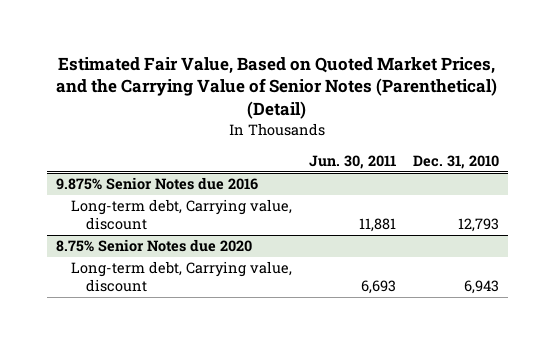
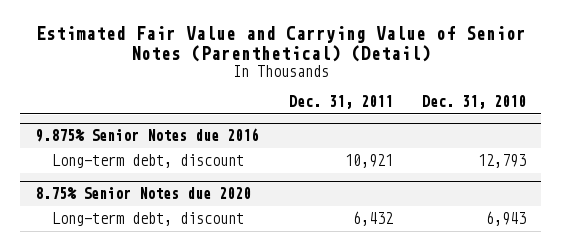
[56,56,498,120] Estimated Fair Value, Based on Quoted Market Prices, and the Carrying Value of Senior Notes (Parenthetical) (Detail) -> [35,25,526,62] Estimated Fair Value and Carrying Value of Senior Notes (Parenthetical) (Detail)
[308,154,396,169] Jun. 30, 2011 -> none
none -> [288,95,393,110] Dec. 31, 2011
[70,199,292,230] Long-term debt, Carrying value, discount -> [51,154,244,169] Long-term debt, discount
[70,261,292,292] Long-term debt, Carrying value, discount -> [51,212,244,227] Long-term debt, discount

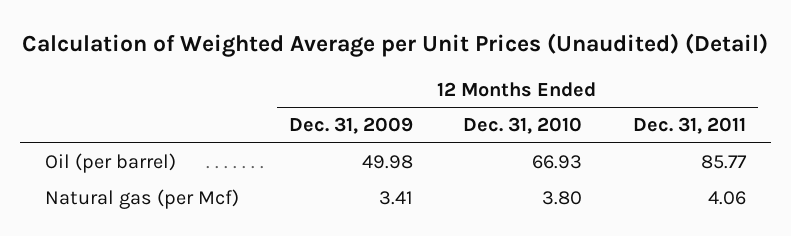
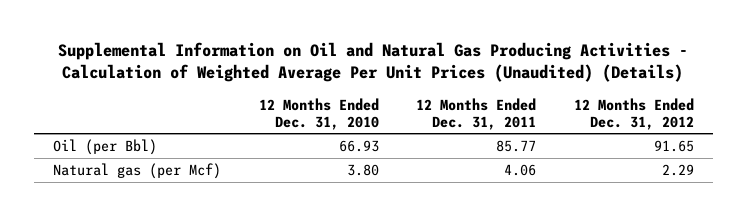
[22,33,769,58] Calculation of Weighted Average per Unit Prices (Unaudited) (Detail) -> [58,42,689,83] Supplemental Information on Oil and Natural Gas Producing Activities - Calculation of Weighted Average Per Unit Prices (Unaudited) (Details)
[289,117,414,135] Dec. 31, 2009 -> none
none -> [574,97,695,130] 12 Months Ended Dec. 31, 2012
[45,153,177,174] Oil (per barrel) -> [52,138,157,155] Oil (per Bbl)

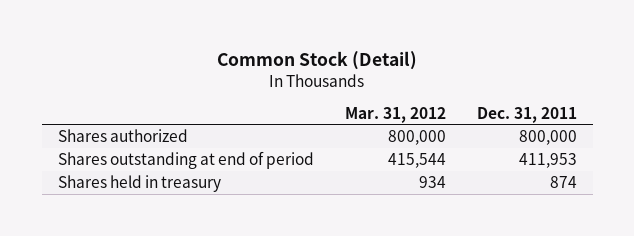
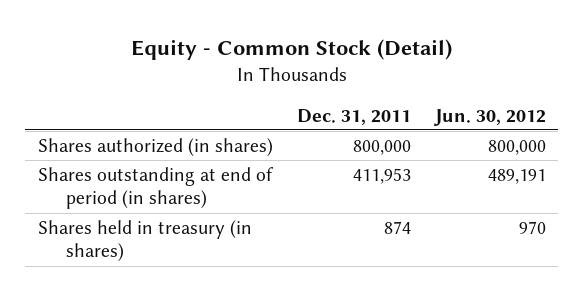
[217,50,418,70] Common Stock (Detail) -> [130,39,452,61] Equity - Common Stock (Detail)
[344,106,446,123] Mar. 31, 2012 -> none
none -> [434,108,547,126] Jun. 30, 2012
[57,128,188,142] Shares authorized -> [37,137,273,156] Shares authorized (in shares)
[57,150,314,169] Shares outstanding at end of period -> [37,166,274,210] Shares outstanding at end of period (in shares)
[57,174,221,192] Shares held in treasury -> [37,219,252,262] Shares held in treasury (in shares)

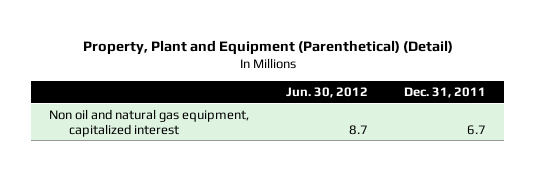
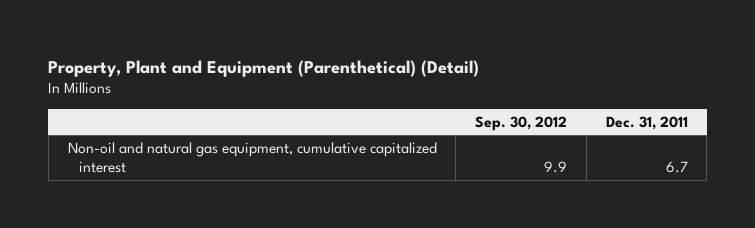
[285,86,368,98] Jun. 30, 2012 -> none
none -> [475,115,568,131] Sep. 30, 2012
[49,108,250,137] Non oil and natural gas equipment, capitalized interest -> [67,141,437,174] Non-oil and natural gas equipment, cumulative capitalized interest

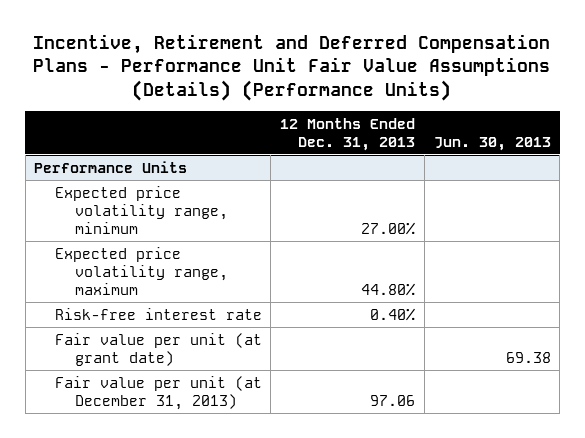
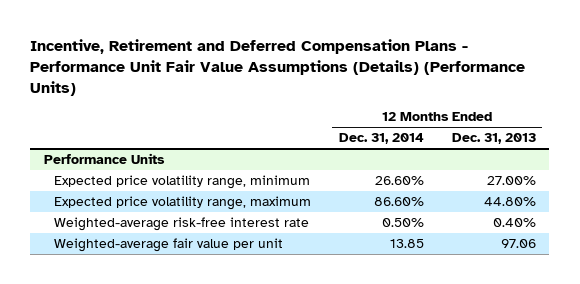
[433,136,551,151] Jun. 30, 2013 -> none
none -> [338,133,424,145] Dec. 31, 2014
[54,332,262,366] Fair value per unit (at grant date) -> none
[54,307,262,320] Risk-free interest rate -> [54,216,310,231] Weighted-average risk-free interest rate
[54,375,262,410] Fair value per unit (at December 31, 2013) -> [54,237,284,252] Weighted-average fair value per unit

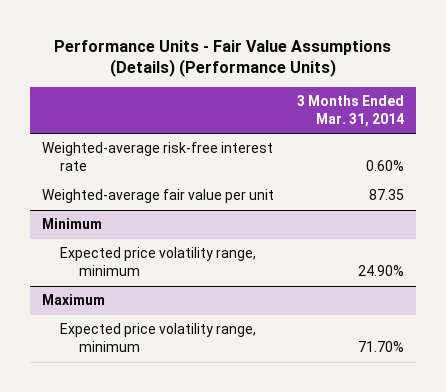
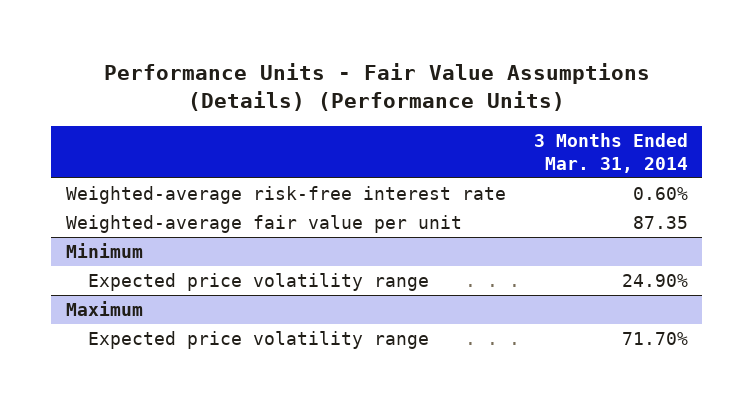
[60,247,257,277] Expected price volatility range, minimum -> [88,273,430,292] Expected price volatility range
[60,323,257,353] Expected price volatility range, minimum -> [88,331,430,350] Expected price volatility range

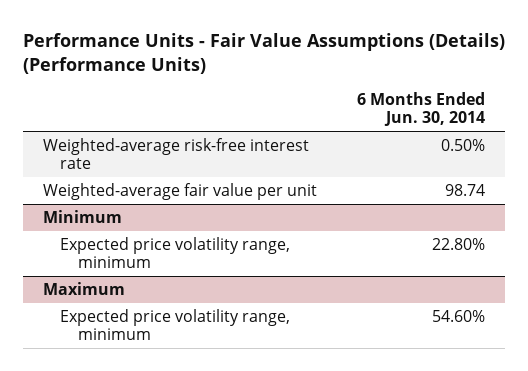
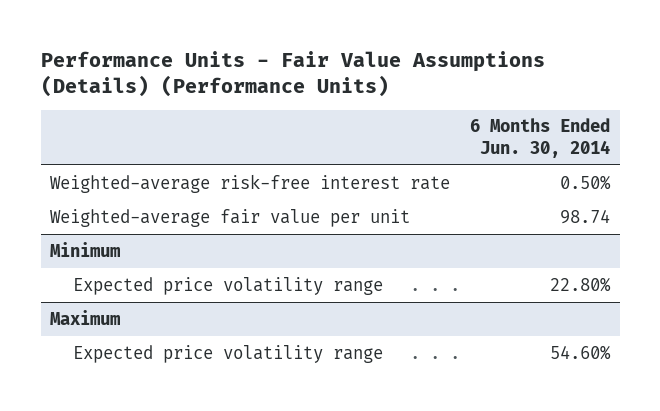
[60,237,291,269] Expected price volatility range, minimum -> [73,276,384,295] Expected price volatility range
[60,309,291,341] Expected price volatility range, minimum -> [73,344,384,363] Expected price volatility range

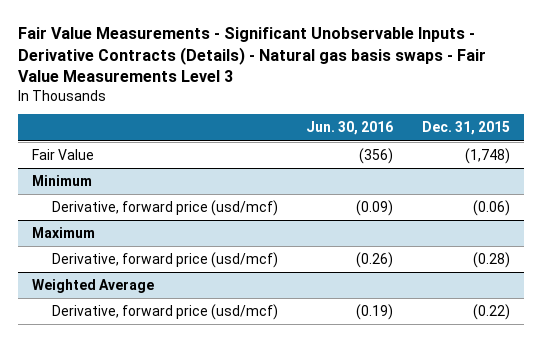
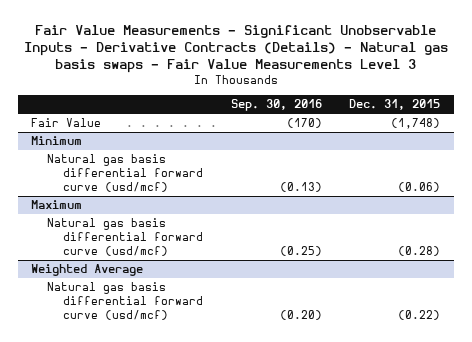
[306,121,394,136] Jun. 30, 2016 -> none
none -> [230,99,322,112] Sep. 30, 2016
[52,200,279,217] Derivative, forward price (usd/mcf) -> [47,154,204,193] Natural gas basis differential forward curve (usd/mcf)
[52,252,279,269] Derivative, forward price (usd/mcf) -> [47,218,204,257] Natural gas basis differential forward curve (usd/mcf)
[52,304,279,321] Derivative, forward price (usd/mcf) -> [47,282,204,321] Natural gas basis differential forward curve (usd/mcf)

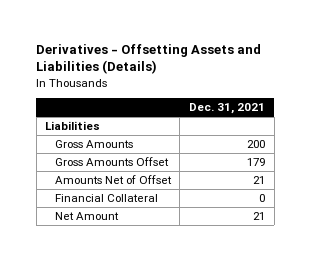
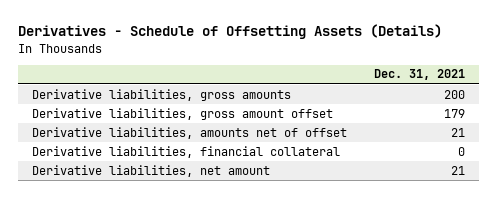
[36,43,262,75] Derivatives - Offsetting Assets and Liabilities (Details) -> [17,24,442,40] Derivatives - Schedule of Offsetting Assets (Details)
[45,121,101,131] Liabilities -> none
[54,140,133,149] Gross Amounts -> [31,88,291,101] Derivative liabilities, gross amounts
[54,157,169,167] Gross Amounts Offset -> [31,107,333,120] Derivative liabilities, gross amount offset
[54,175,172,185] Amounts Net of Offset -> [31,126,347,139] Derivative liabilities, amounts net of offset
[54,194,158,203] Financial Collateral -> [31,145,340,158] Derivative liabilities, financial collateral
[54,212,119,221] Net Amount -> [31,164,270,177] Derivative liabilities, net amount

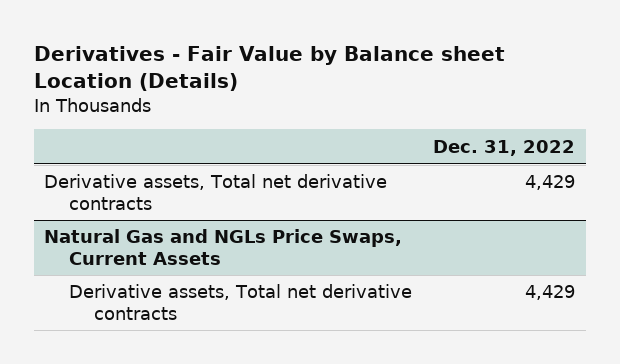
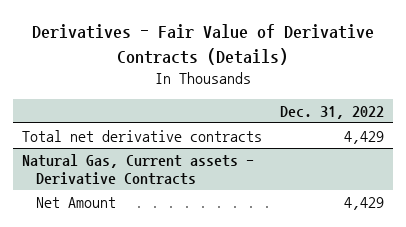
[33,46,505,92] Derivatives - Fair Value by Balance sheet Location (Details) -> [31,24,374,65] Derivatives - Fair Value of Derivative Contracts (Details)
[44,229,403,265] Natural Gas and NGLs Price Swaps, Current Assets -> none
[44,174,388,210] Derivative assets, Total net derivative contracts -> [21,130,262,143] Total net derivative contracts
none -> [21,154,254,186] Natural Gas, Current assets - Derivative Contracts
[69,284,413,320] Derivative assets, Total net derivative contracts -> [35,197,116,209] Net Amount

